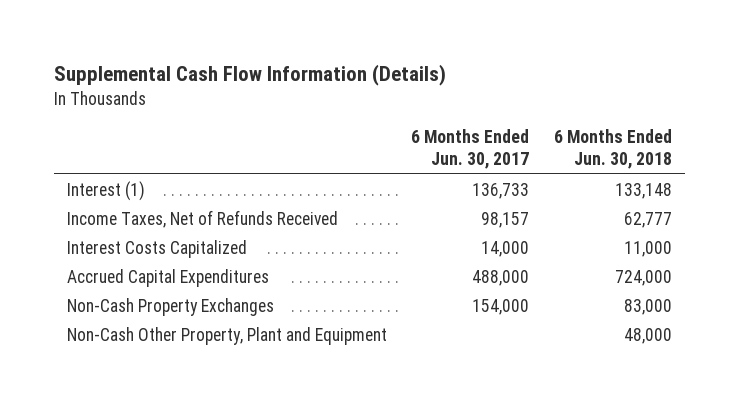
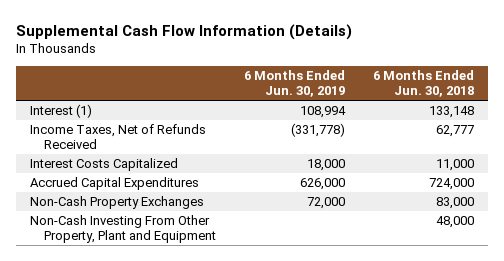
[411,129,530,170] 6 Months Ended Jun. 30, 2017 -> none
none -> [244,70,346,98] 6 Months Ended Jun. 30, 2019
[66,326,387,345] Non-Cash Other Property, Plant and Equipment -> [29,214,217,244] Non-Cash Investing From Other Property, Plant and Equipment

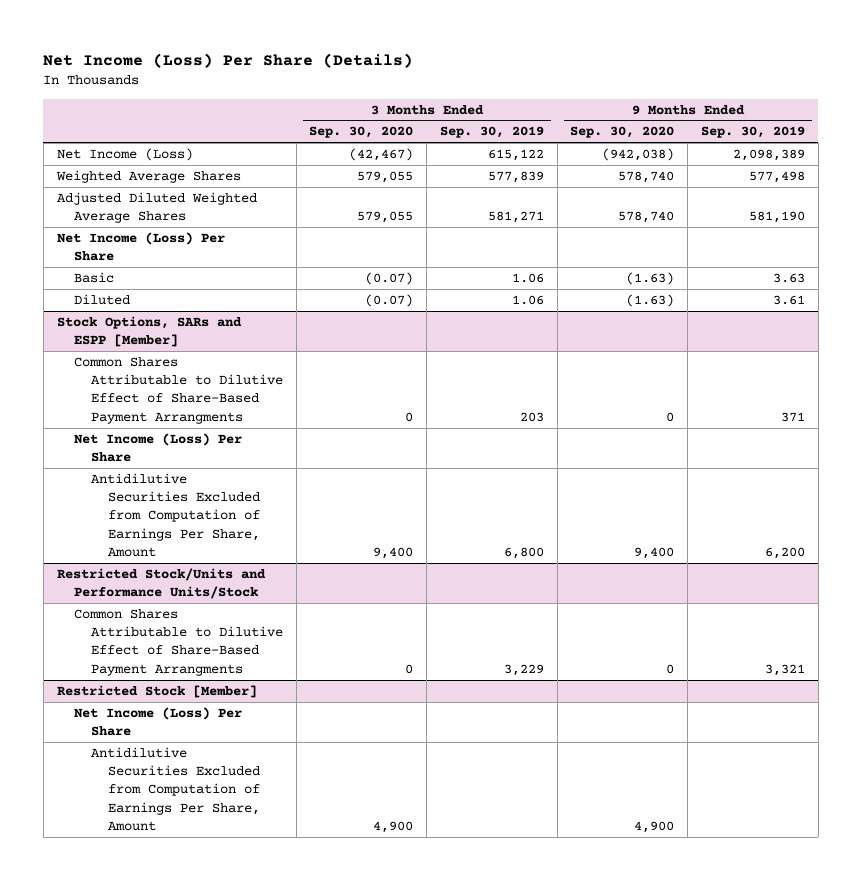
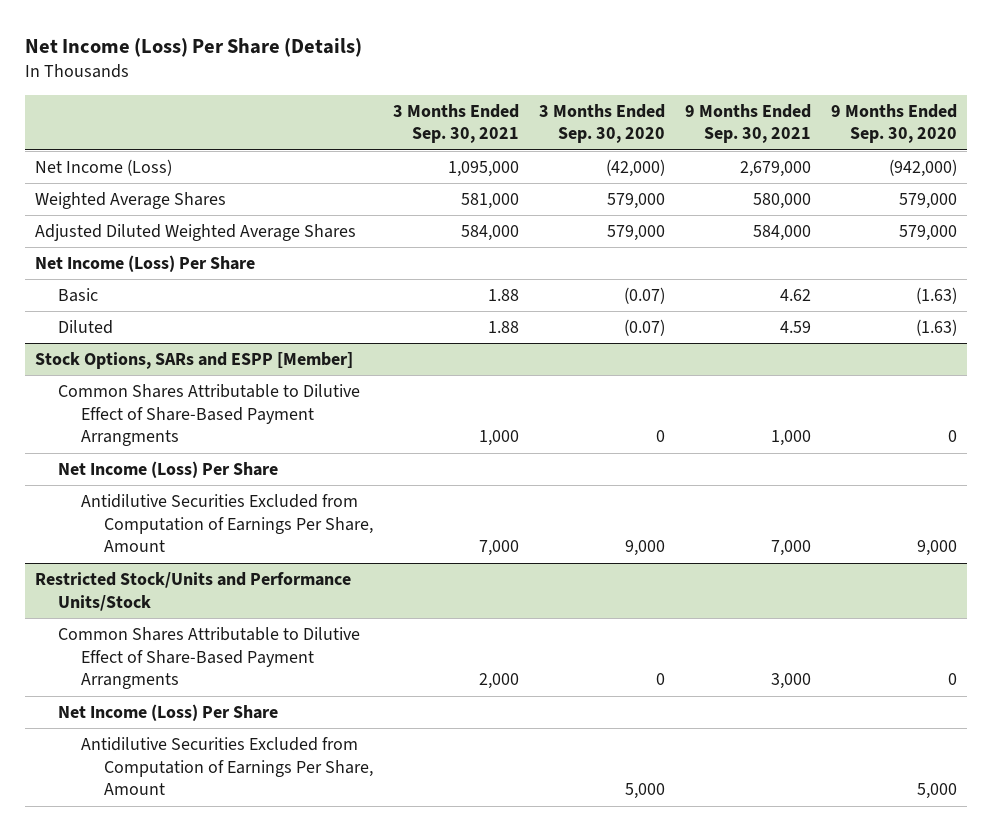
[439,126,544,139] Sep. 30, 2019 -> none
[701,126,806,139] Sep. 30, 2019 -> none
none -> [393,103,520,144] 3 Months Ended Sep. 30, 2021
none -> [684,103,811,144] 9 Months Ended Sep. 30, 2021
[349,147,414,161] (42,467) -> [605,159,665,178] (42,000)
[602,147,675,161] (942,038) -> [888,159,957,178] (942,000)
[357,170,414,183] 579,055 -> [606,193,665,210] 579,000
[618,170,675,183] 578,740 -> [898,193,957,210] 579,000
[357,211,414,224] 579,055 -> [606,225,665,242] 579,000
[618,211,675,224] 578,740 -> [898,225,957,242] 579,000
[373,546,414,559] 9,400 -> [624,540,665,557] 9,000
[634,546,675,559] 9,400 -> [916,540,957,557] 9,000
[56,684,257,698] Restricted Stock [Member] -> none
[373,820,414,833] 4,900 -> [624,783,665,800] 5,000
[634,820,675,833] 4,900 -> [916,783,957,800] 5,000

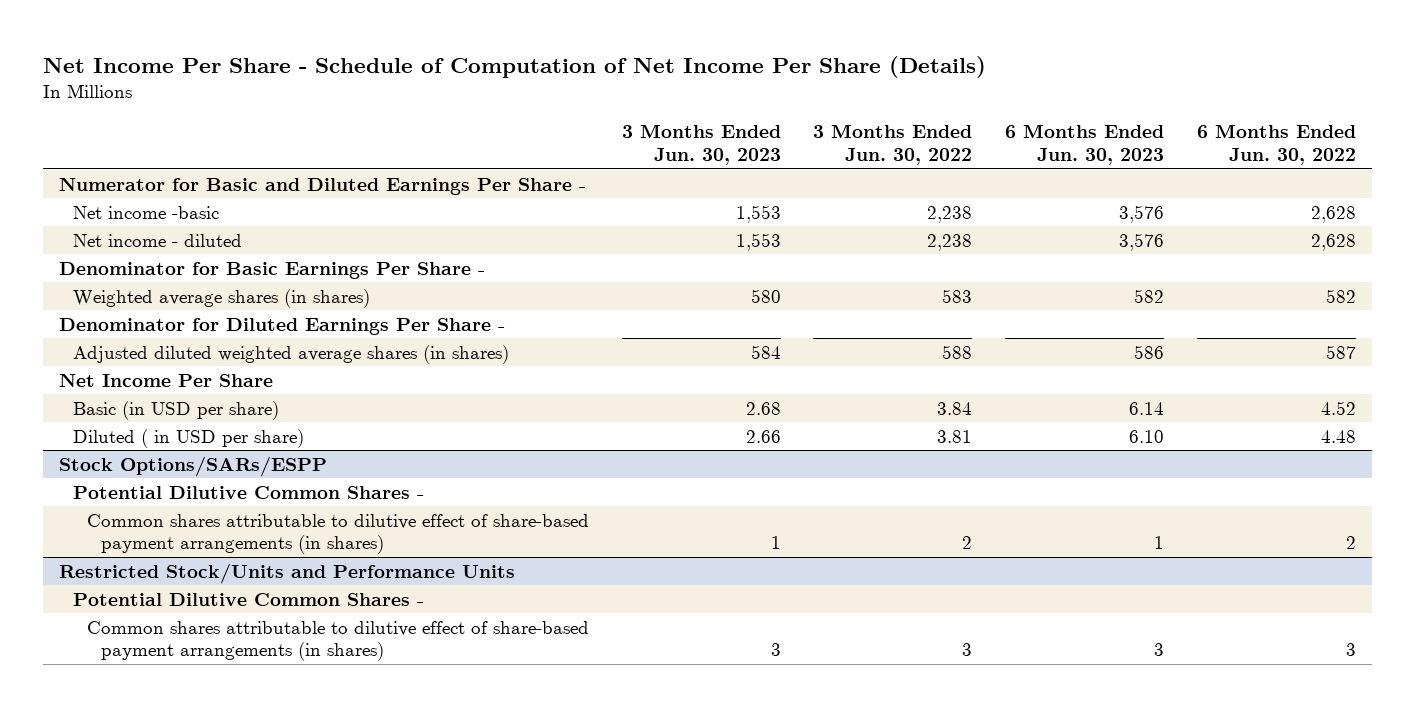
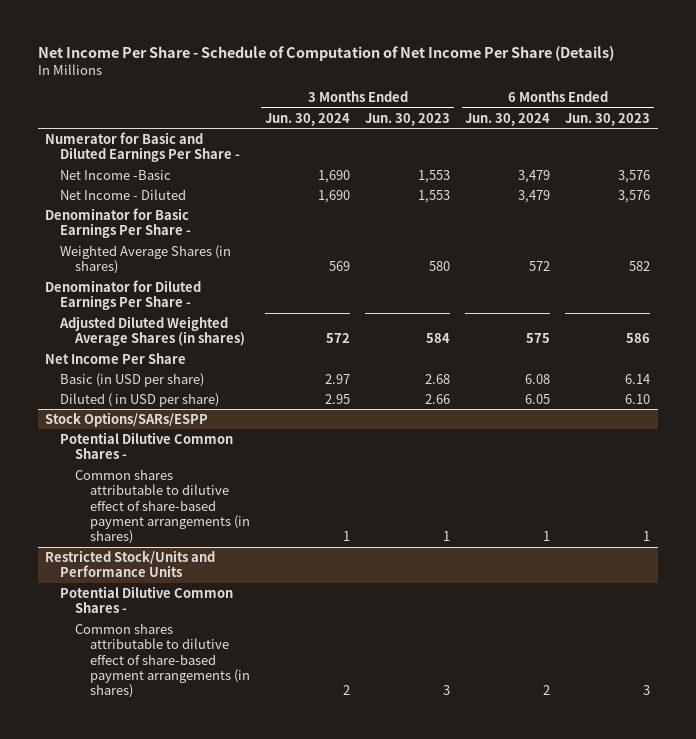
[813,124,973,166] 3 Months Ended Jun. 30, 2022 -> none
[1196,124,1356,166] 6 Months Ended Jun. 30, 2022 -> none
none -> [265,112,351,126] Jun. 30, 2024
none -> [465,112,551,126] Jun. 30, 2024
[73,205,220,219] Net income -basic -> [60,169,172,180] Net Income -Basic
[73,233,243,247] Net income - diluted -> [60,188,187,200] Net Income - Diluted
[73,288,371,308] Weighted average shares (in shares) -> [60,244,232,275] Weighted Average Shares (in shares)
[73,344,510,364] Adjusted diluted weighted average shares (in shares) -> [59,315,246,347] Adjusted Diluted Weighted Average Shares (in shares)

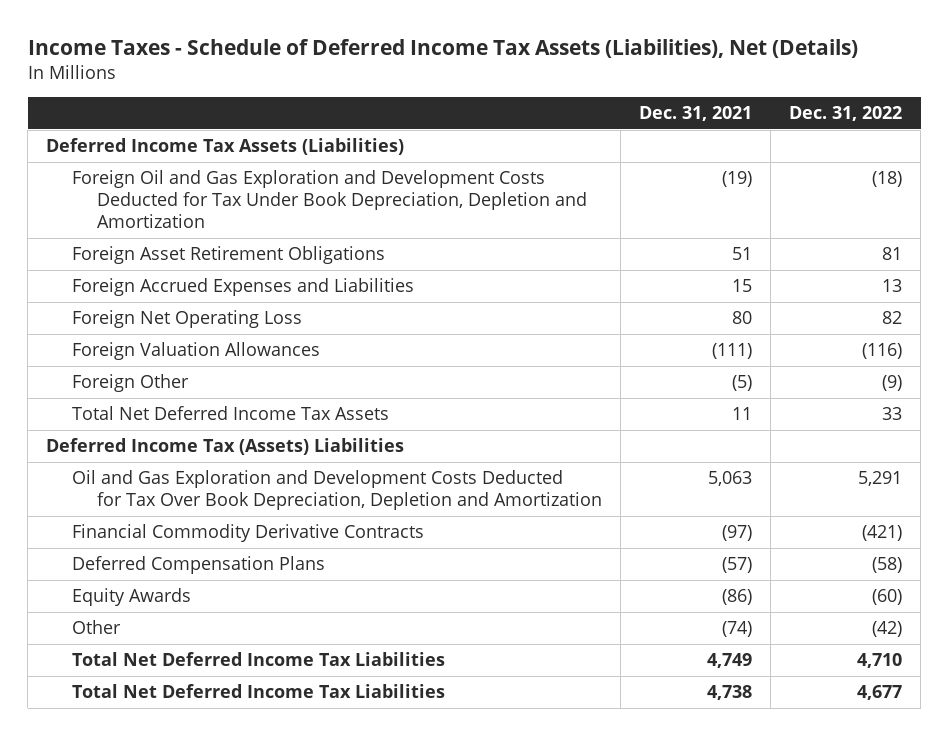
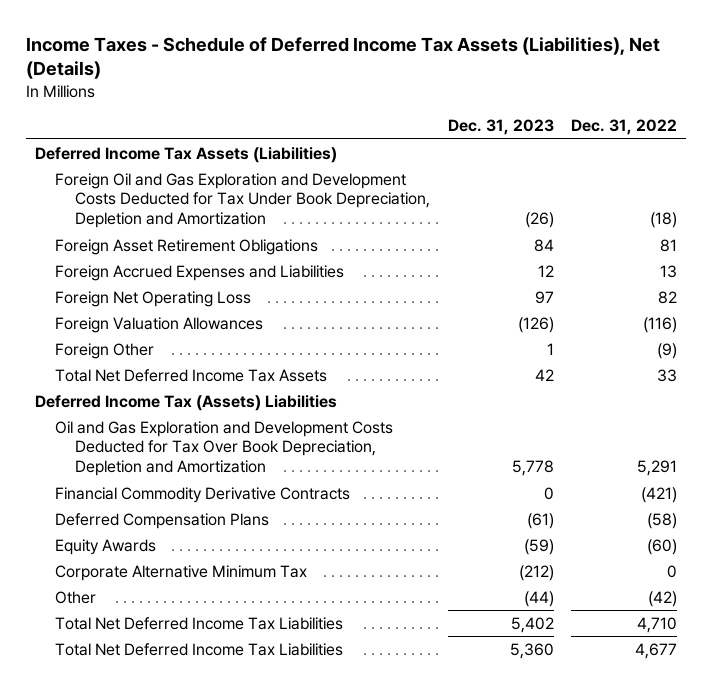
[639,105,753,121] Dec. 31, 2021 -> none
none -> [447,119,554,136] Dec. 31, 2023
none -> [54,564,307,581] Corporate Alternative Minimum Tax

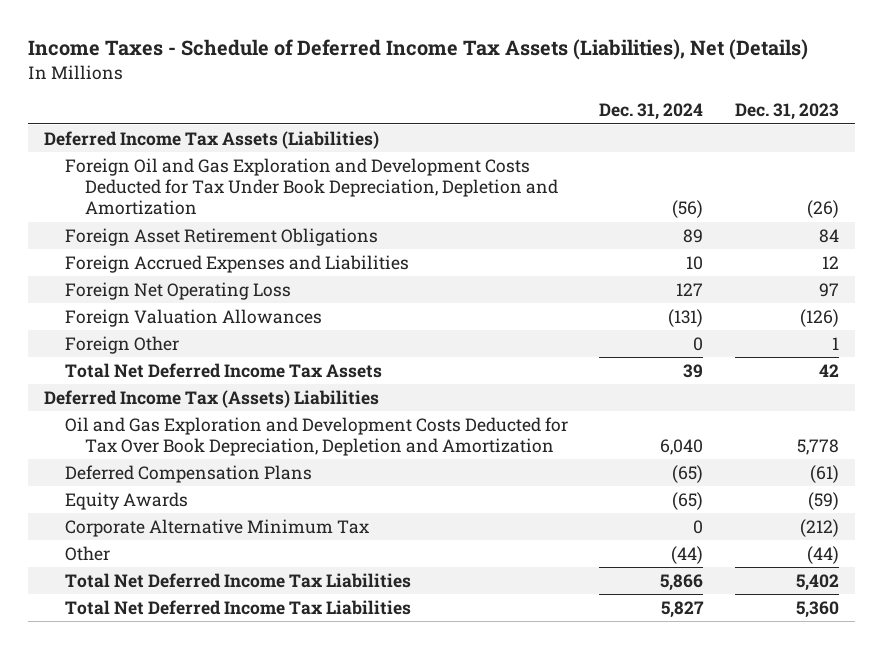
[570,119,677,136] Dec. 31, 2022 -> none
none -> [599,103,704,121] Dec. 31, 2024
[54,486,350,503] Financial Commodity Derivative Contracts -> none

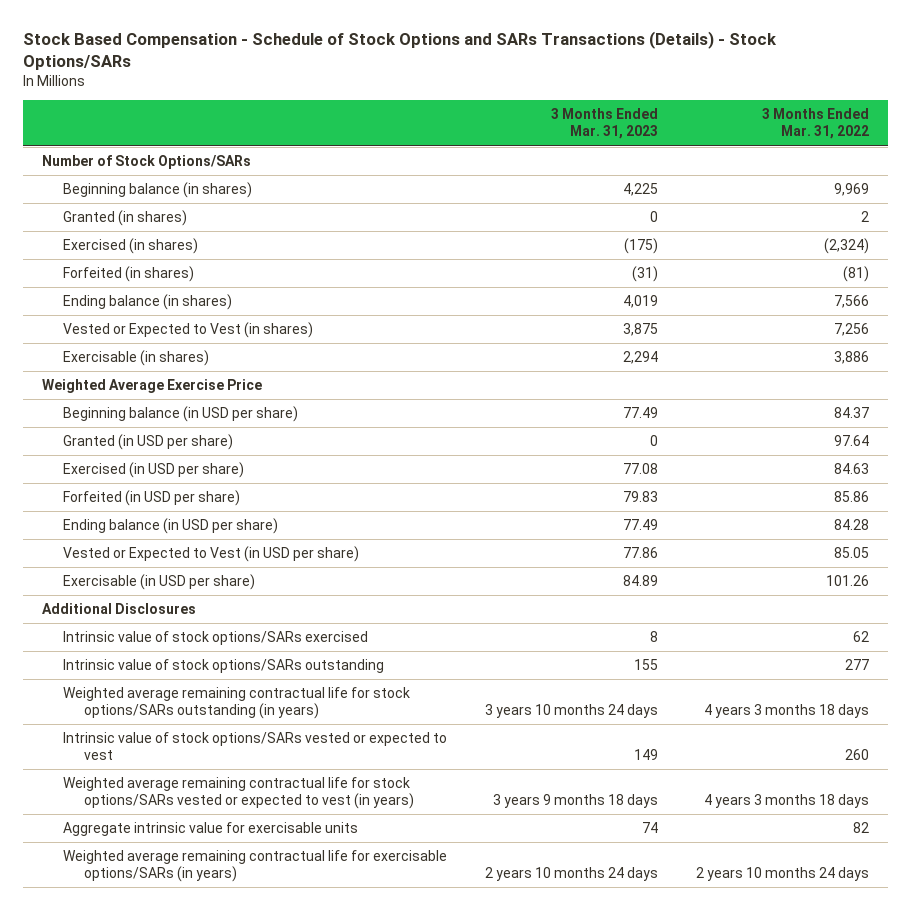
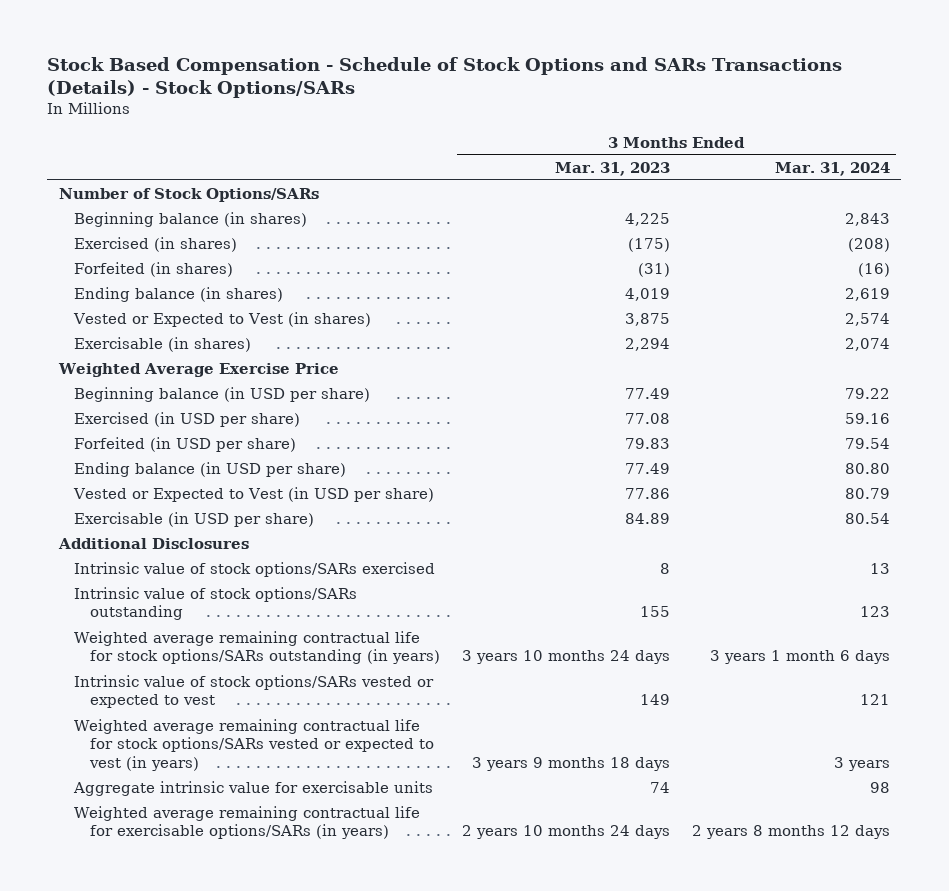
[761,108,869,140] 3 Months Ended Mar. 31, 2022 -> none
none -> [775,161,891,176] Mar. 31, 2024
[62,210,187,227] Granted (in shares) -> none
[62,434,233,451] Granted (in USD per share) -> none

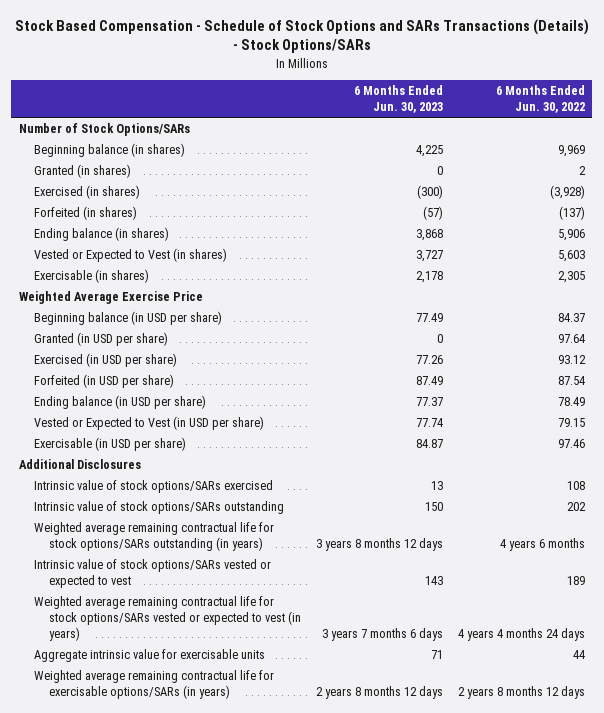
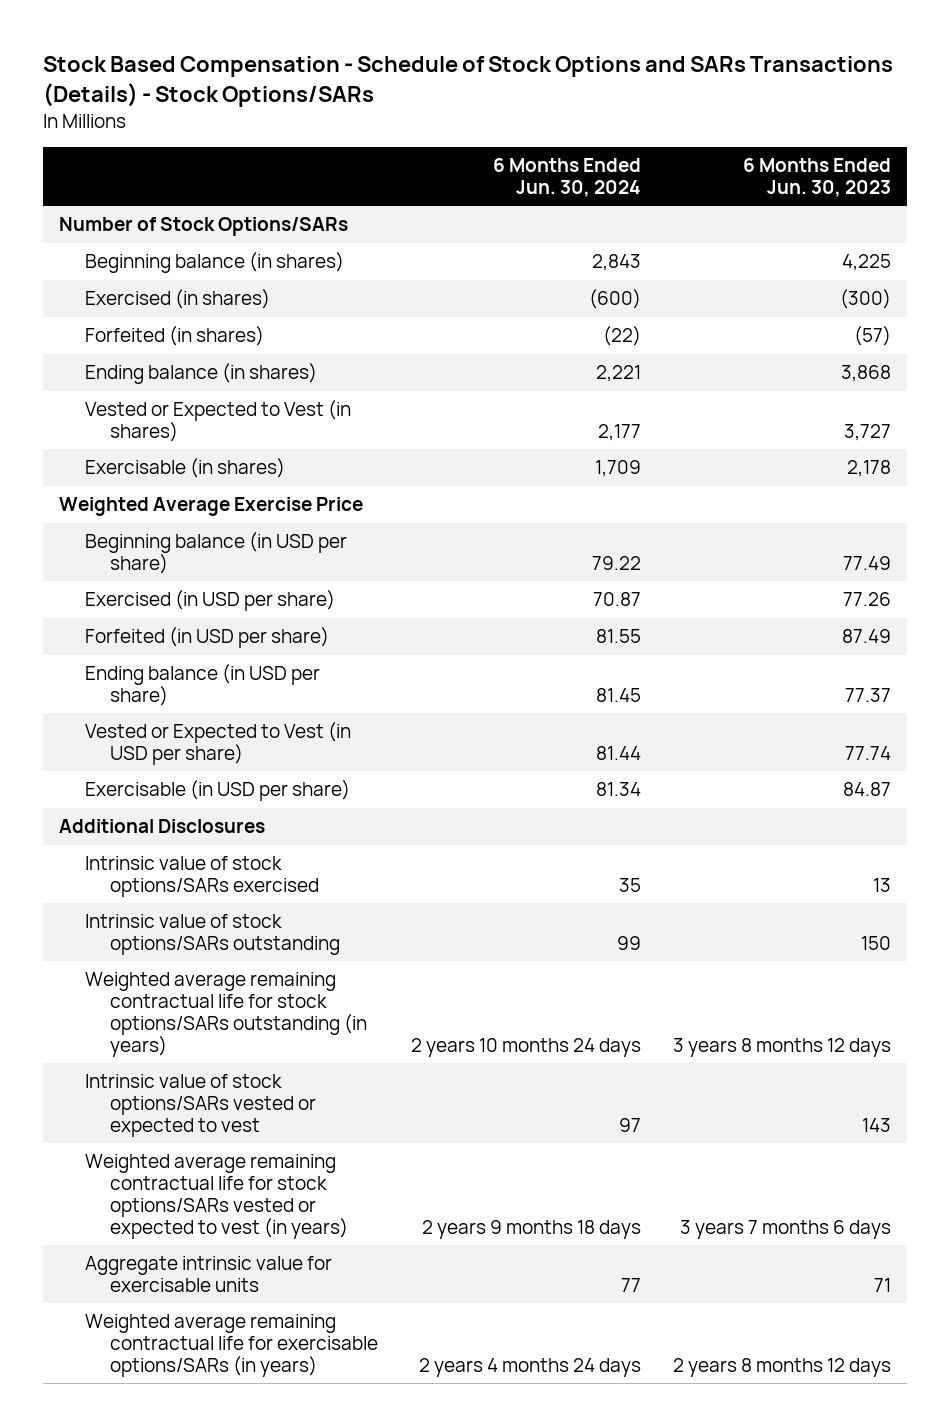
[495,85,585,114] 6 Months Ended Jun. 30, 2022 -> none
none -> [492,157,641,197] 6 Months Ended Jun. 30, 2024
[33,164,131,179] Granted (in shares) -> none
[33,332,168,347] Granted (in USD per share) -> none

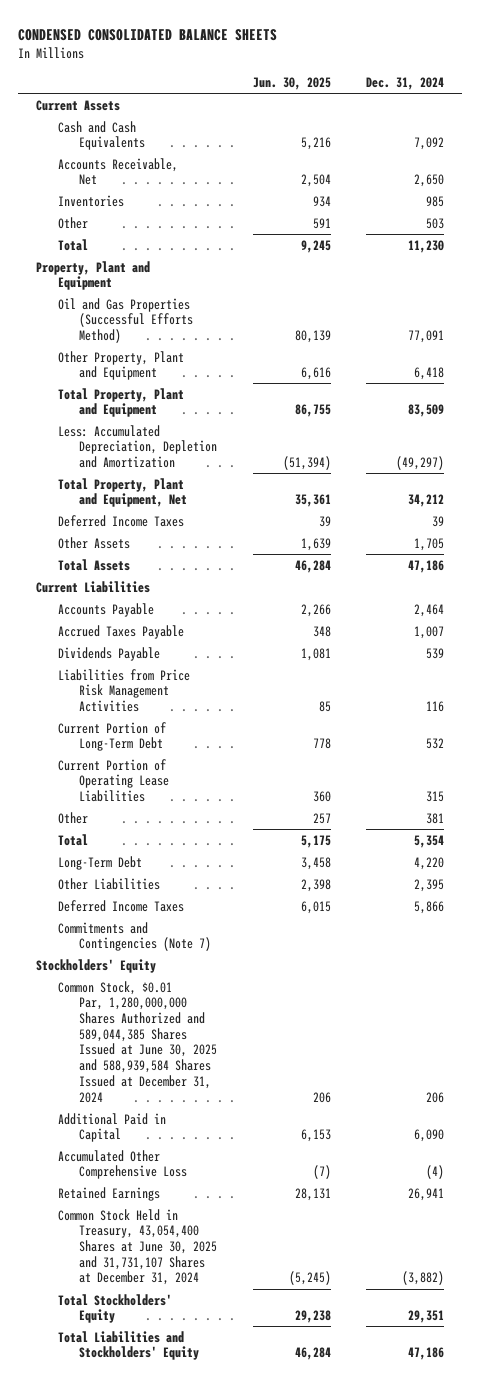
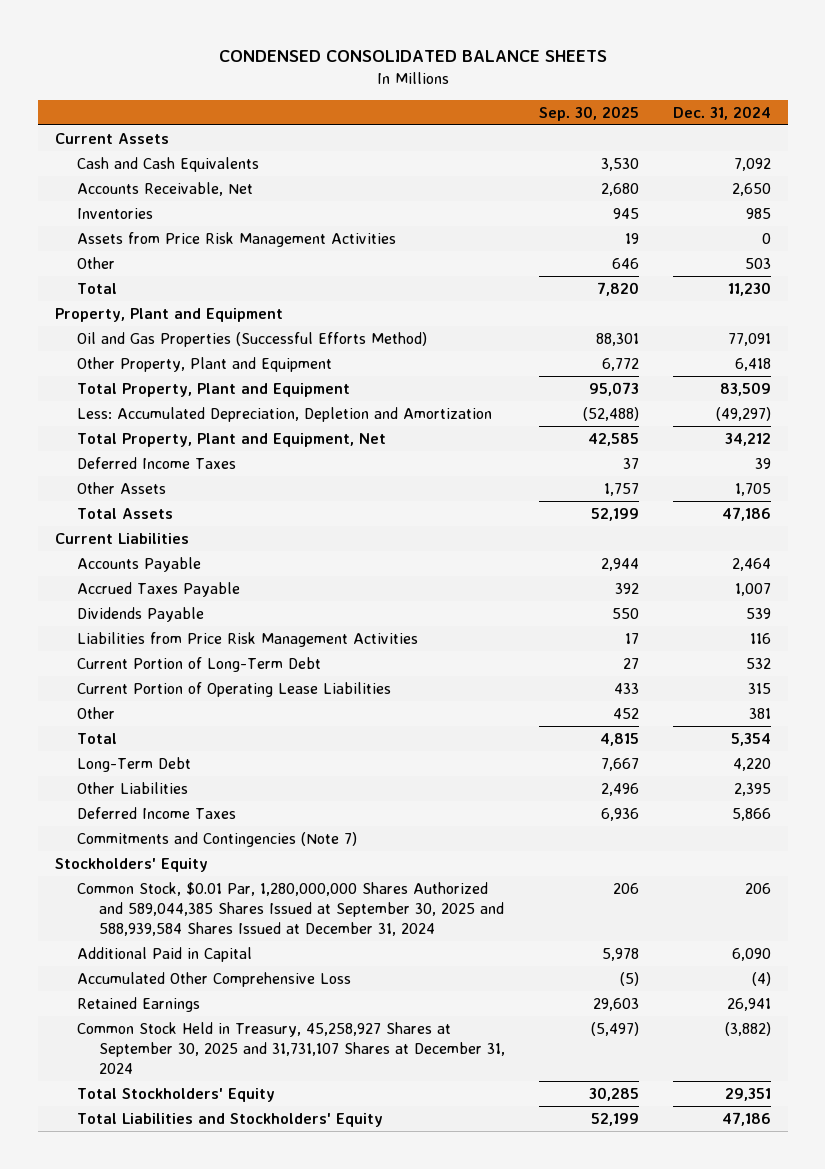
[252,77,331,91] Jun. 30, 2025 -> none
none -> [538,105,639,121] Sep. 30, 2025
none -> [76,232,396,248] Assets from Price Risk Management Activities
[57,980,217,1103] Common Stock, $0.01 Par, 1,280,000,000 Shares Authorized and 589,044,385 Shares Issued at June 30, 2025 and 588,939,584 Shares Issued at December 31, 2024 -> [76,882,505,936] Common Stock, $0.01 Par, 1,280,000,000 Shares Authorized and 589,044,385 Shares Issued at September 30, 2025 and 588,939,584 Shares Issued at December 31, 2024
[57,1208,217,1286] Common Stock Held in Treasury, 43,054,400 Shares at June 30, 2025 and 31,731,107 Shares at December 31, 2024 -> [76,1022,506,1074] Common Stock Held in Treasury, 45,258,927 Shares at September 30, 2025 and 31,731,107 Shares at December 31, 2024

